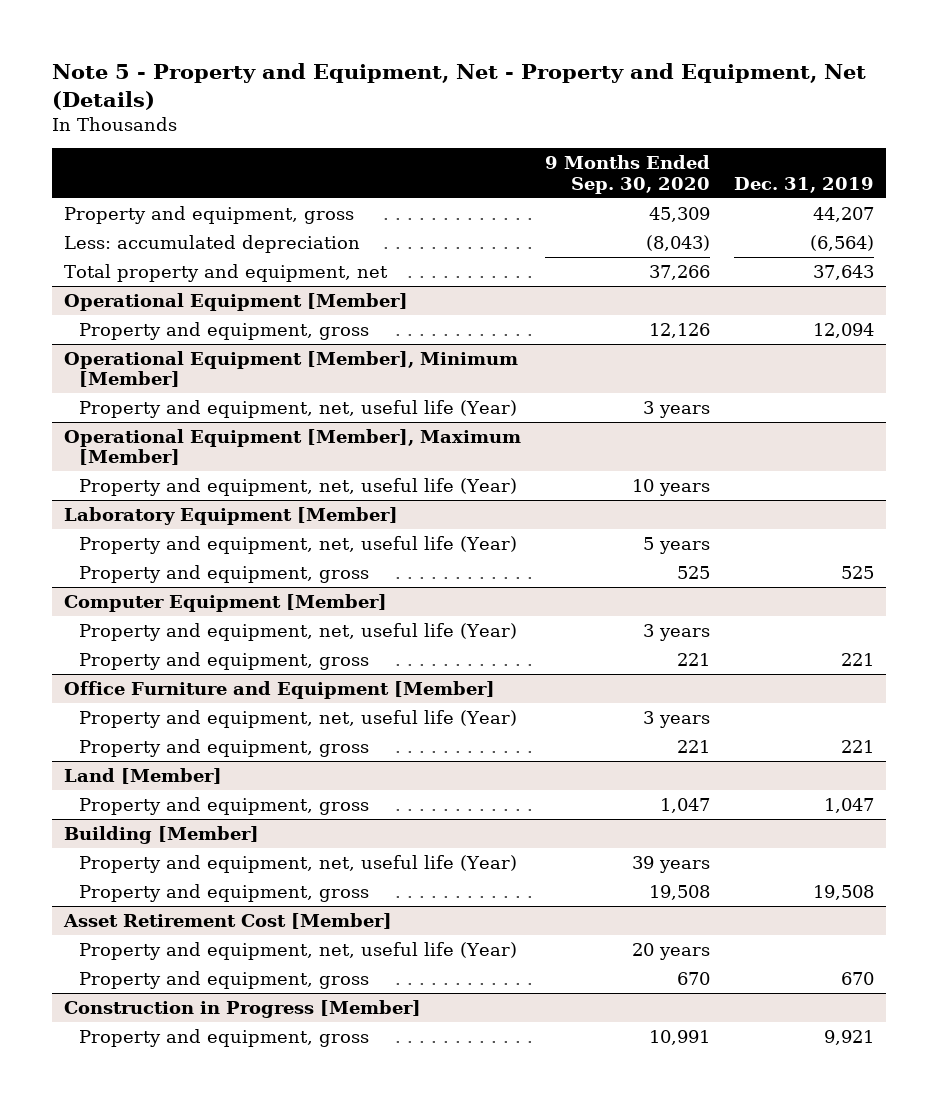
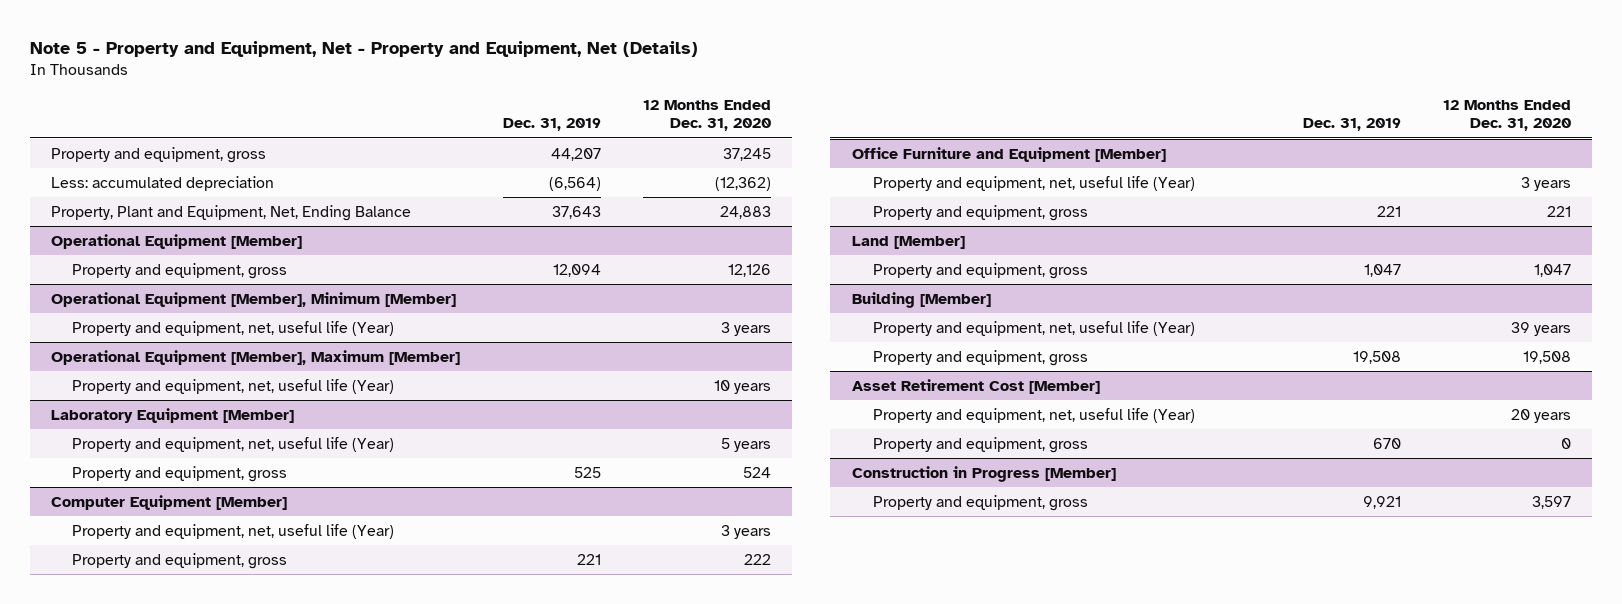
[544,155,710,194] 9 Months Ended Sep. 30, 2020 -> none
none -> [642,100,771,132] 12 Months Ended Dec. 31, 2020
[63,263,388,282] Total property and equipment, net -> [51,204,412,221] Property, Plant and Equipment, Net, Ending Balance

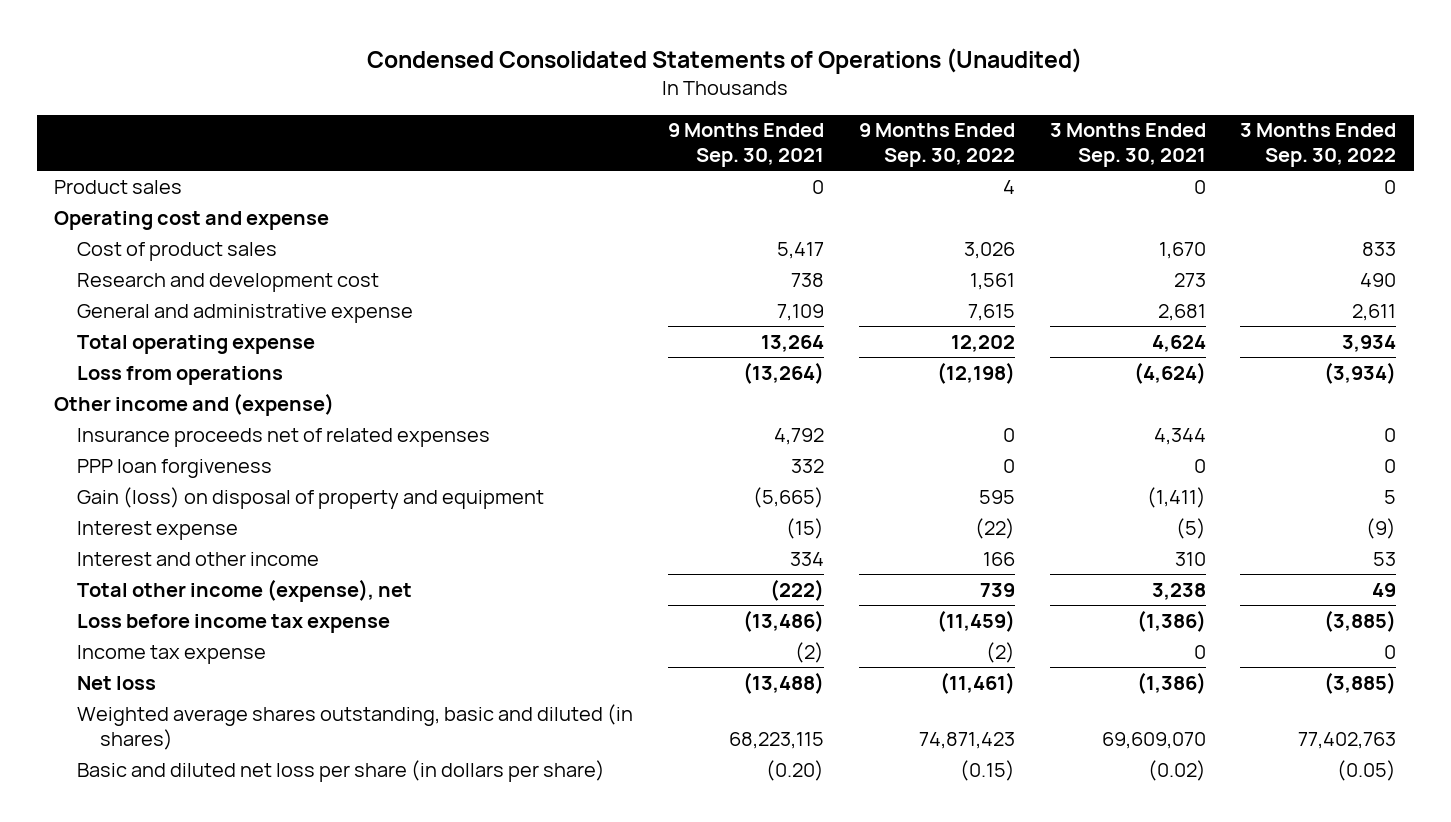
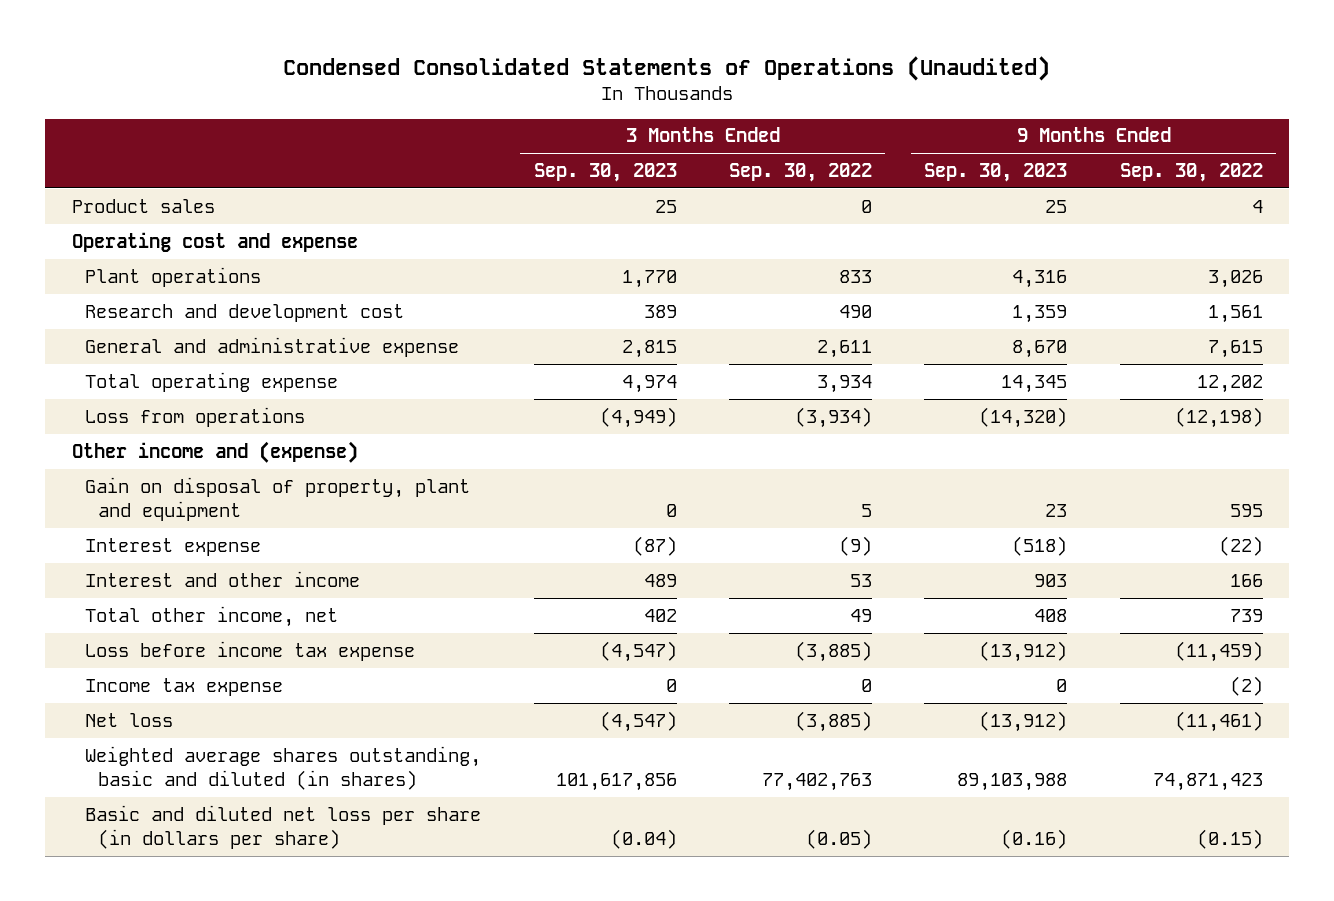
[668,123,825,168] 9 Months Ended Sep. 30, 2021 -> none
[1049,123,1206,168] 3 Months Ended Sep. 30, 2021 -> none
none -> [533,163,677,183] Sep. 30, 2023
none -> [924,163,1068,183] Sep. 30, 2023
[77,241,278,261] Cost of product sales -> [85,266,262,287] Plant operations
[77,427,491,447] Insurance proceeds net of related expenses -> none
[77,458,273,478] PPP loan forgiveness -> none
[77,486,545,509] Gain (loss) on disposal of property and equipment -> [85,476,471,522] Gain on disposal of property, plant and equipment
[77,578,413,602] Total other income (expense), net -> [85,605,339,627] Total other income, net

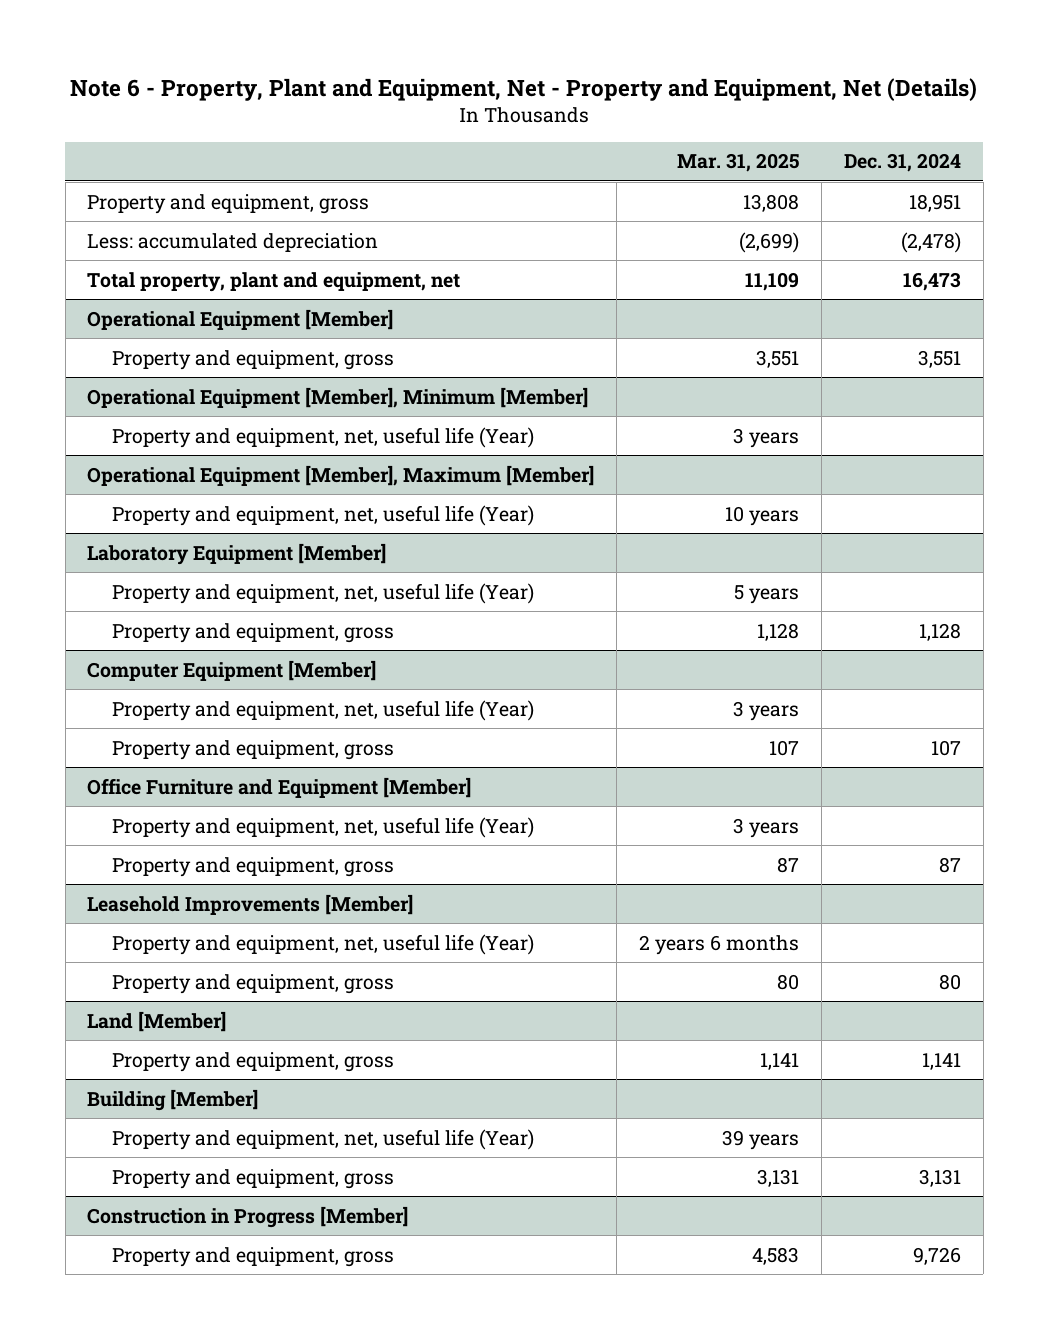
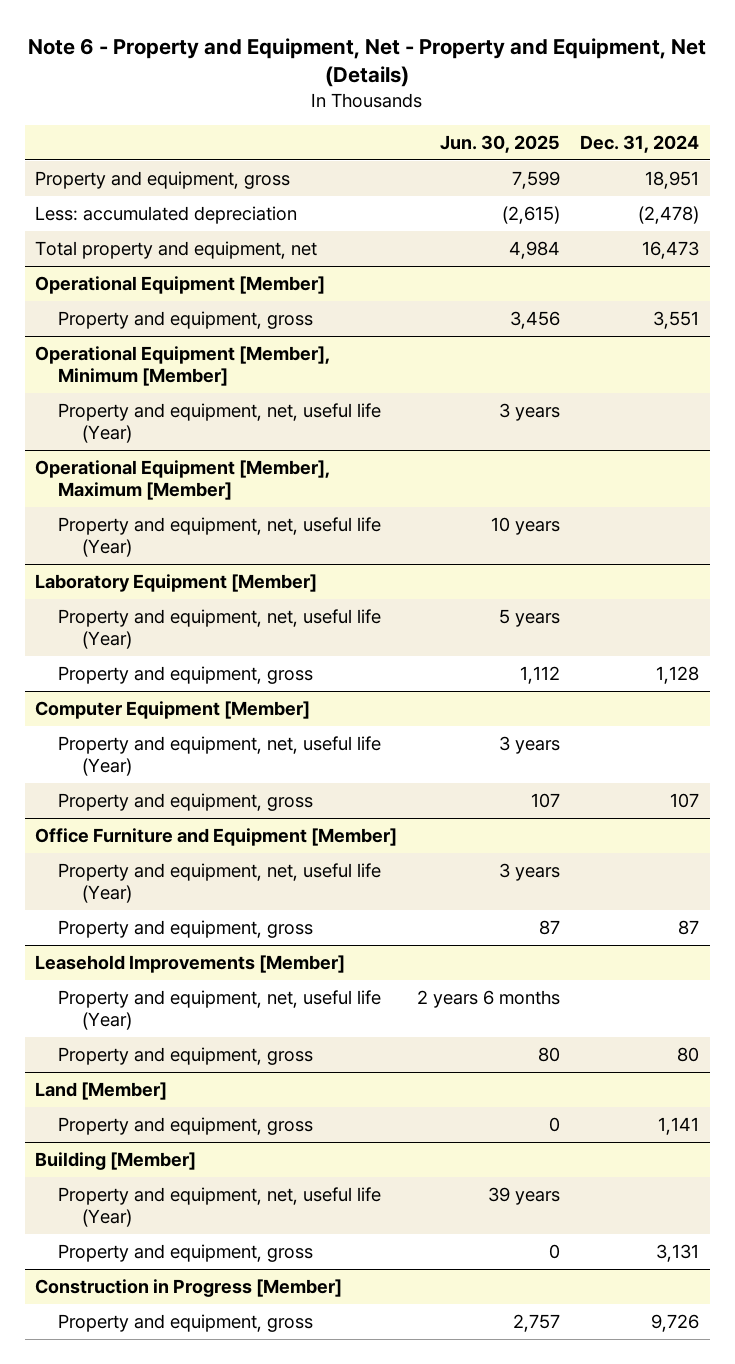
[70,77,978,101] Note 6 - Property, Plant and Equipment, Net - Property and Equipment, Net (Details) -> [28,37,707,88] Note 6 - Property and Equipment, Net - Property and Equipment, Net (Details)
[677,153,800,173] Mar. 31, 2025 -> none
none -> [440,134,561,153] Jun. 30, 2025
[87,271,461,292] Total property, plant and equipment, net -> [35,240,318,259] Total property and equipment, net

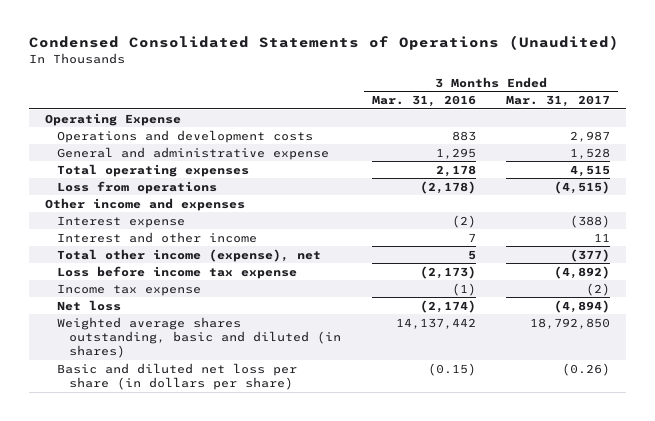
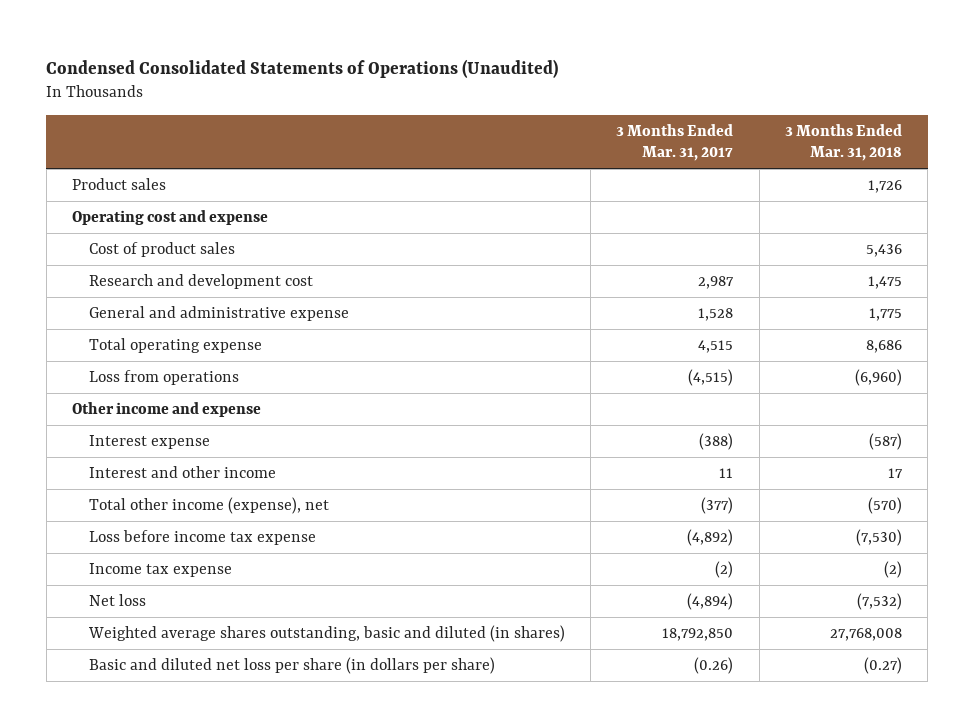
[371,95,476,108] Mar. 31, 2016 -> none
none -> [784,123,902,162] 3 Months Ended Mar. 31, 2018
none -> [72,177,167,190] Product sales
[44,112,181,126] Operating Expense -> [72,209,269,225] Operating cost and expense
none -> [88,241,235,257] Cost of product sales
[56,129,313,143] Operations and development costs -> [88,273,313,289] Research and development cost
[56,163,249,177] Total operating expenses -> [88,337,262,353] Total operating expense
[44,197,245,211] Other income and expenses -> [72,401,262,417] Other income and expense

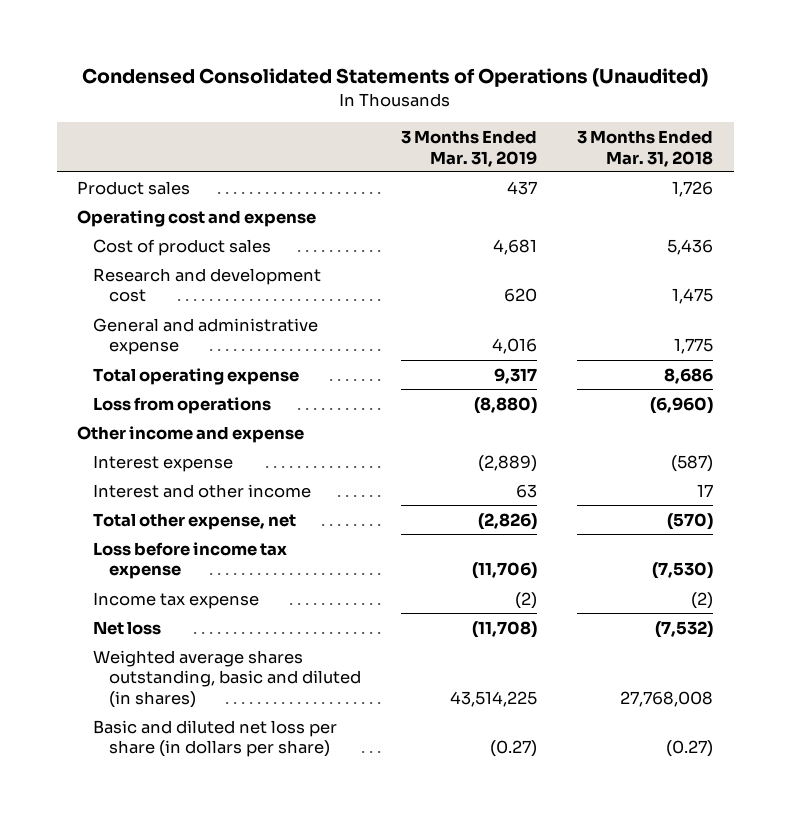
[616,123,734,162] 3 Months Ended Mar. 31, 2017 -> none
none -> [401,129,538,167] 3 Months Ended Mar. 31, 2019
[88,496,329,514] Total other income (expense), net -> [93,512,297,530] Total other expense, net

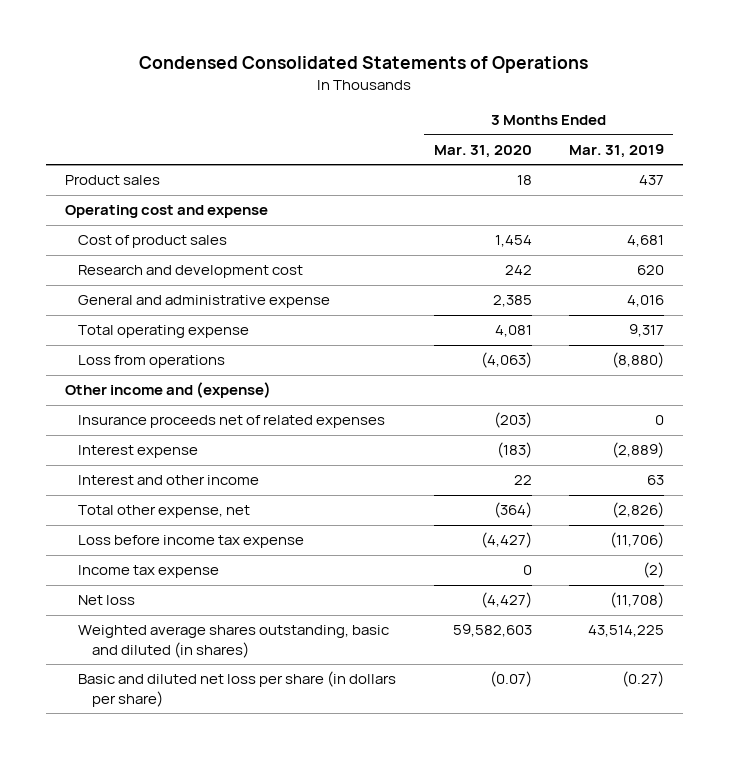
[82,68,709,88] Condensed Consolidated Statements of Operations (Unaudited) -> [139,56,589,74] Condensed Consolidated Statements of Operations
[577,129,714,167] 3 Months Ended Mar. 31, 2018 -> none
none -> [433,144,532,158] Mar. 31, 2020
[77,425,305,443] Other income and expense -> [64,382,271,399] Other income and (expense)
none -> [78,415,386,429] Insurance proceeds net of related expenses

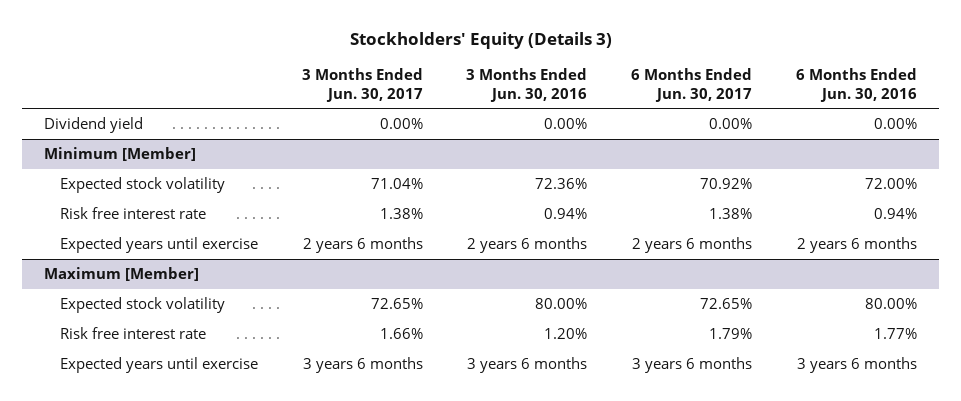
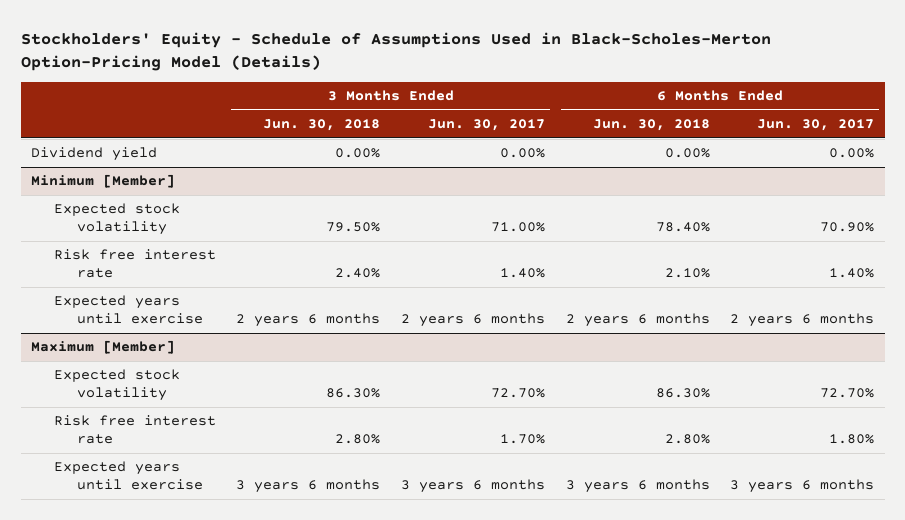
[349,32,612,50] Stockholders' Equity (Details 3) -> [20,31,771,71] Stockholders' Equity - Schedule of Assumptions Used in Black-Scholes-Merton Option-Pricing Model (Details)
[466,68,588,102] 3 Months Ended Jun. 30, 2016 -> none
[795,68,917,102] 6 Months Ended Jun. 30, 2016 -> none
none -> [263,119,381,132] Jun. 30, 2018
none -> [592,119,710,132] Jun. 30, 2018
[370,178,423,190] 71.04% -> [491,221,546,232] 71.00%
[700,178,753,190] 70.92% -> [820,221,875,232] 70.90%
[379,208,423,220] 1.38% -> [500,267,546,278] 1.40%
[709,208,753,220] 1.38% -> [829,267,875,278] 1.40%
[370,298,423,310] 72.65% -> [491,387,546,398] 72.70%
[700,298,753,310] 72.65% -> [820,387,875,398] 72.70%
[379,328,423,340] 1.66% -> [500,433,546,444] 1.70%
[709,328,753,340] 1.79% -> [829,433,875,444] 1.80%

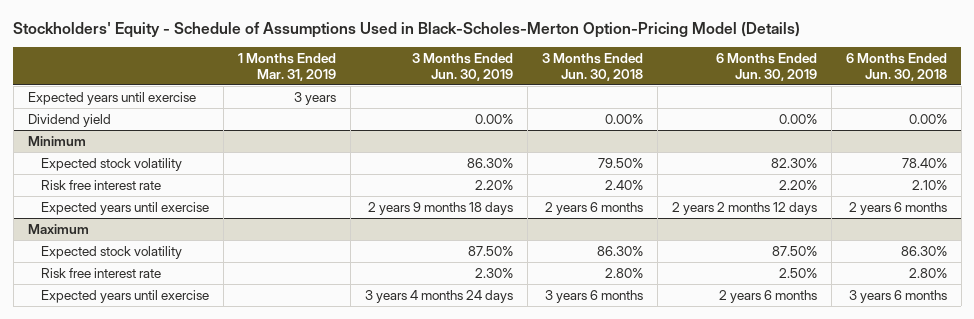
[428,119,546,132] Jun. 30, 2017 -> none
[757,119,875,132] Jun. 30, 2017 -> none
none -> [237,53,336,81] 1 Months Ended Mar. 31, 2019
none -> [411,53,513,81] 3 Months Ended Jun. 30, 2019
none -> [715,53,817,81] 6 Months Ended Jun. 30, 2019
none -> [27,92,196,106] Expected years until exercise
[31,174,176,189] Minimum [Member] -> [27,136,86,147] Minimum
[31,340,176,355] Maximum [Member] -> [27,224,89,235] Maximum

